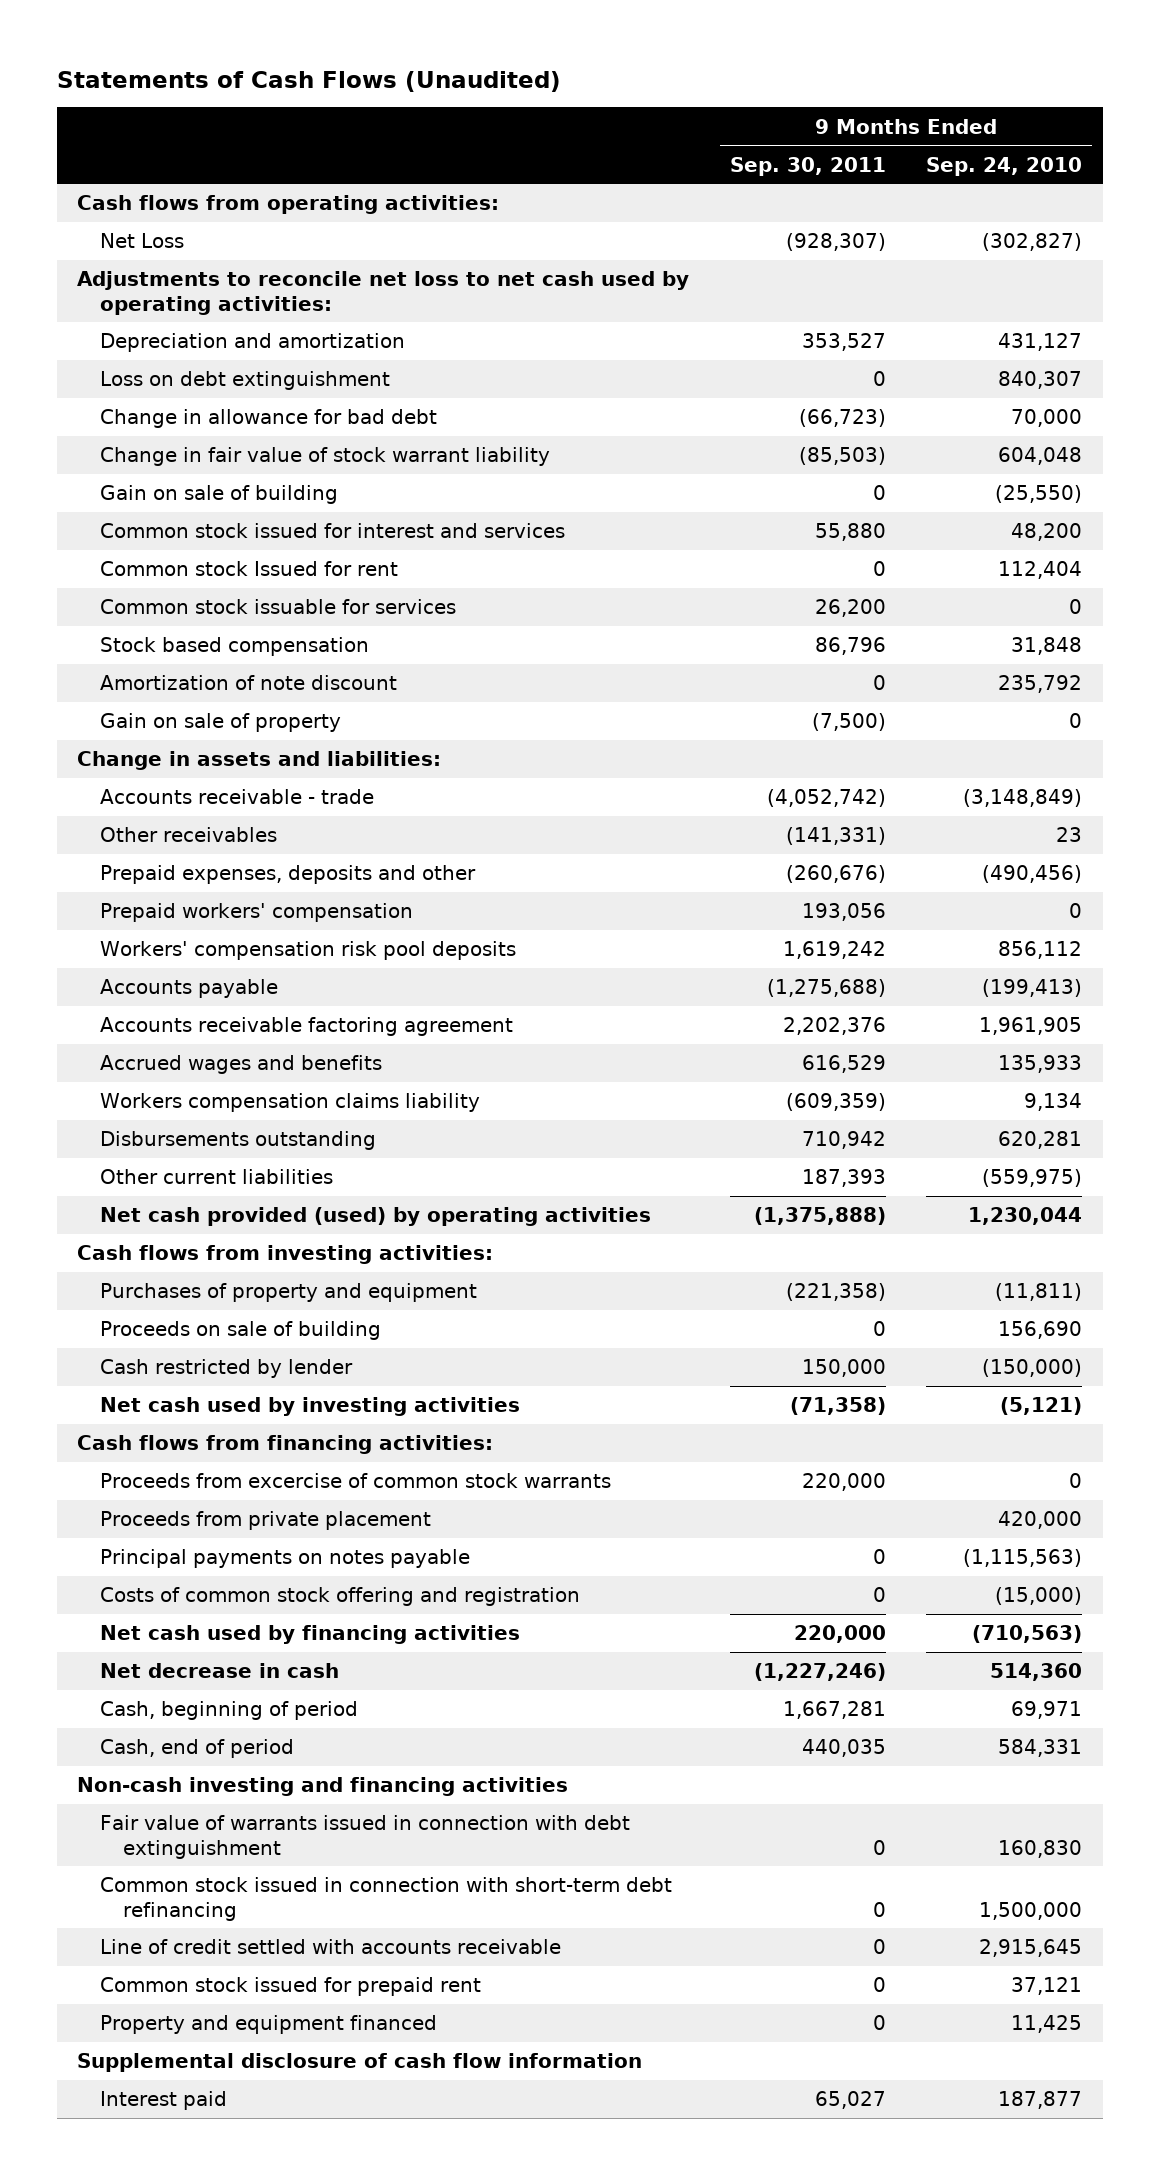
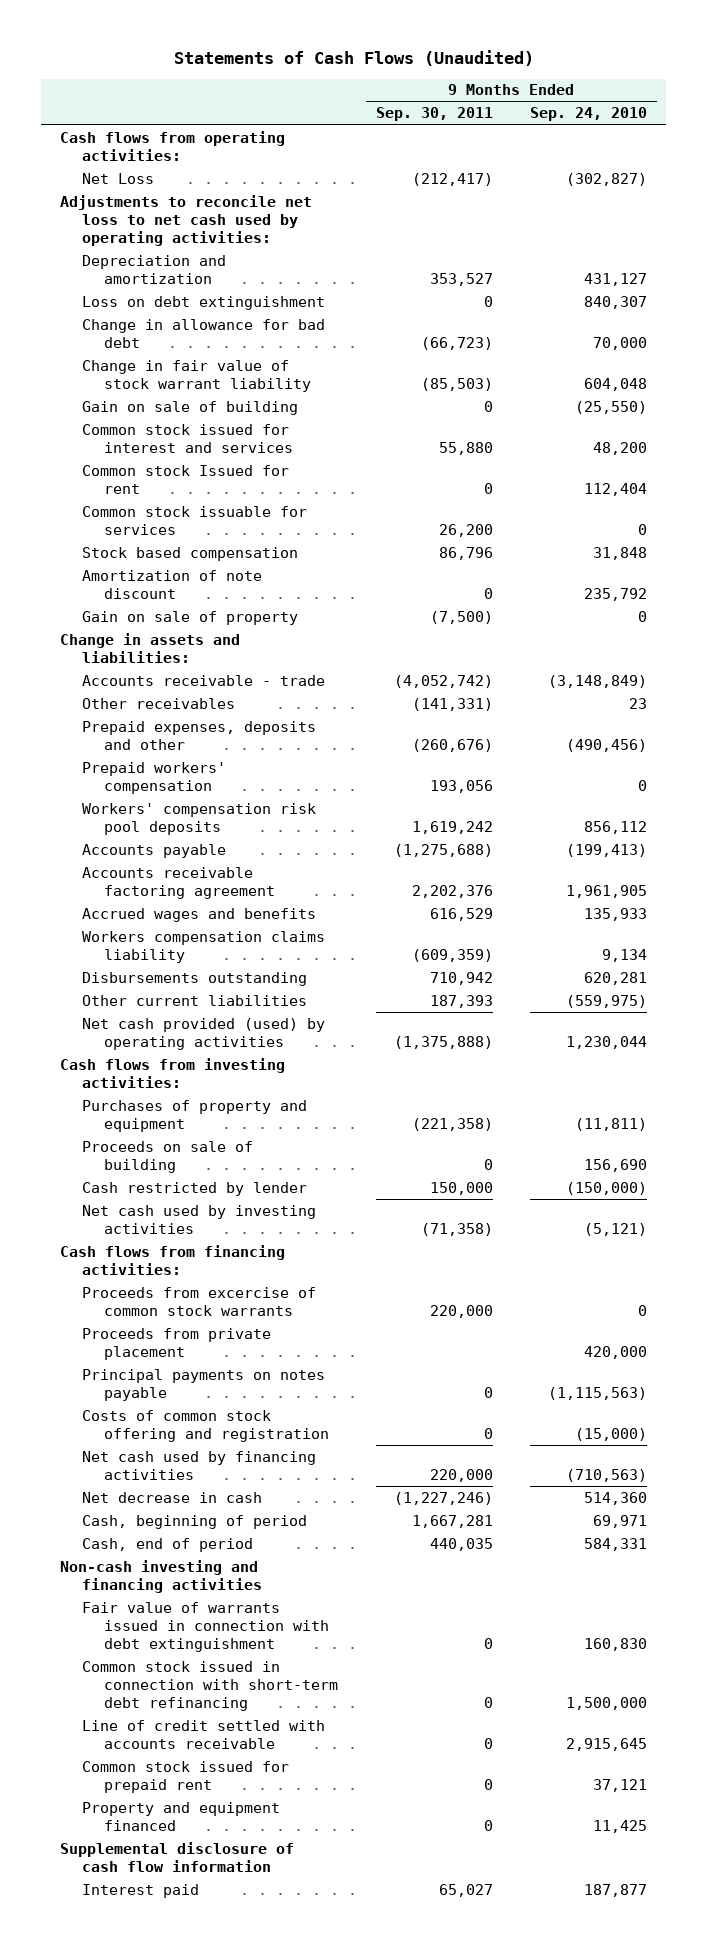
[785,233,886,252] (928,307) -> [411,172,493,186] (212,417)

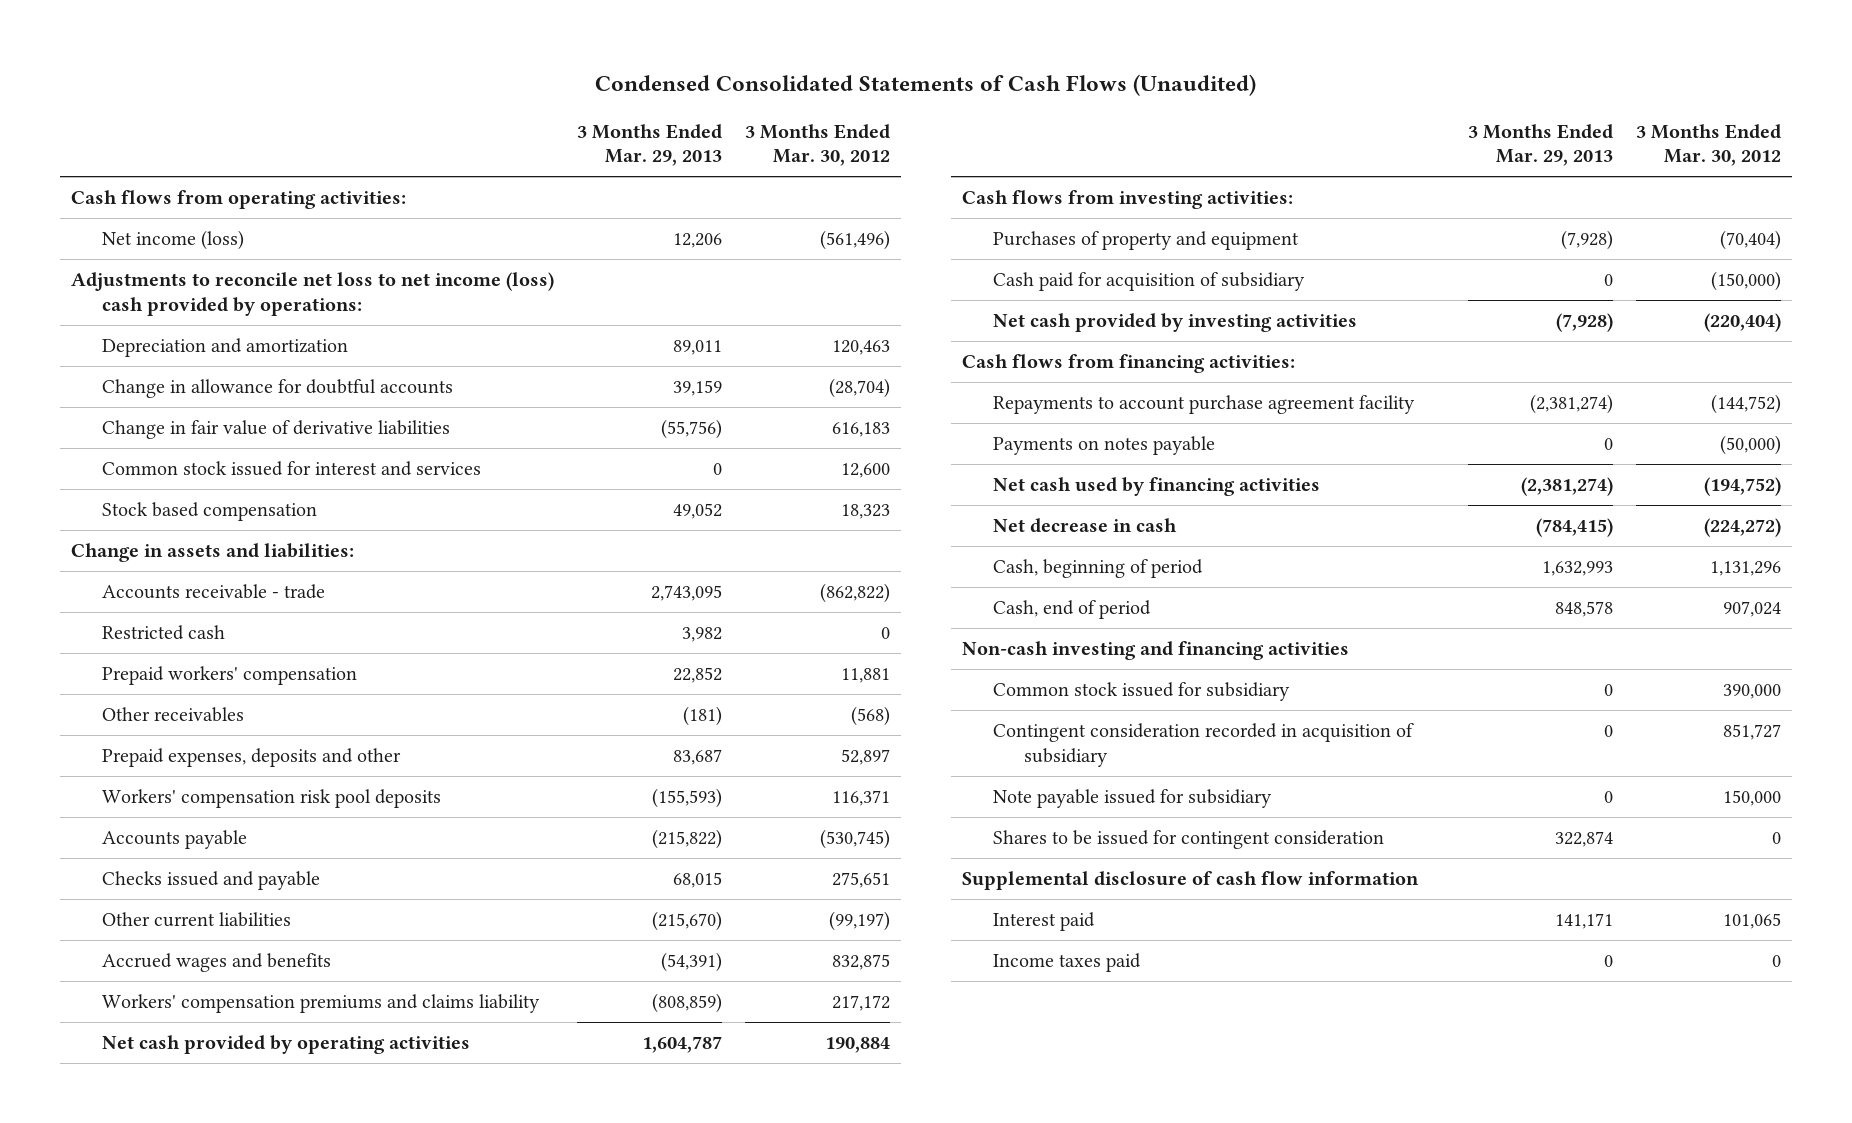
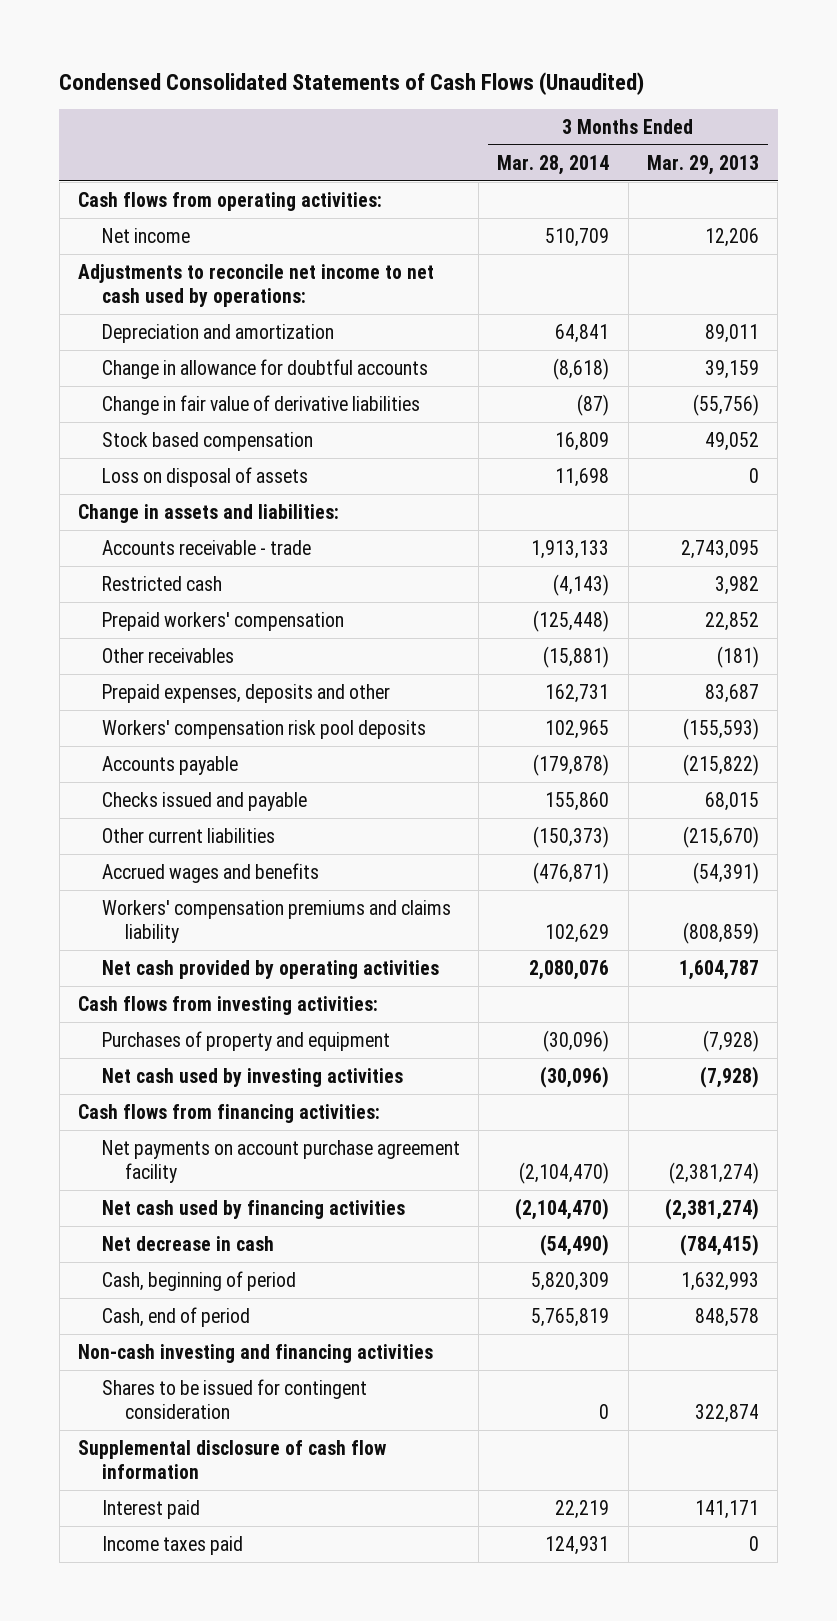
[744,123,890,167] 3 Months Ended Mar. 30, 2012 -> none
none -> [497,154,610,175] Mar. 28, 2014
[102,229,245,250] Net income (loss) -> [101,227,190,243] Net income
[71,271,555,316] Adjustments to reconcile net loss to net income (loss) cash provided by operations: -> [78,263,435,308] Adjustments to reconcile net income to net cash used by operations:
[102,460,482,476] Common stock issued for interest and services -> none
none -> [101,466,308,487] Loss on disposal of assets
[993,271,1306,291] Cash paid for acquisition of subsidiary -> none
[993,312,1358,332] Net cash provided by investing activities -> [101,1067,403,1087] Net cash used by investing activities
[993,435,1216,455] Payments on notes payable -> none
[993,394,1416,414] Repayments to account purchase agreement facility -> [101,1139,460,1184] Net payments on account purchase agreement facility
[993,681,1291,701] Common stock issued for subsidiary -> none
[993,722,1415,767] Contingent consideration recorded in acquisition of subsidiary -> none
[993,788,1273,808] Note payable issued for subsidiary -> none

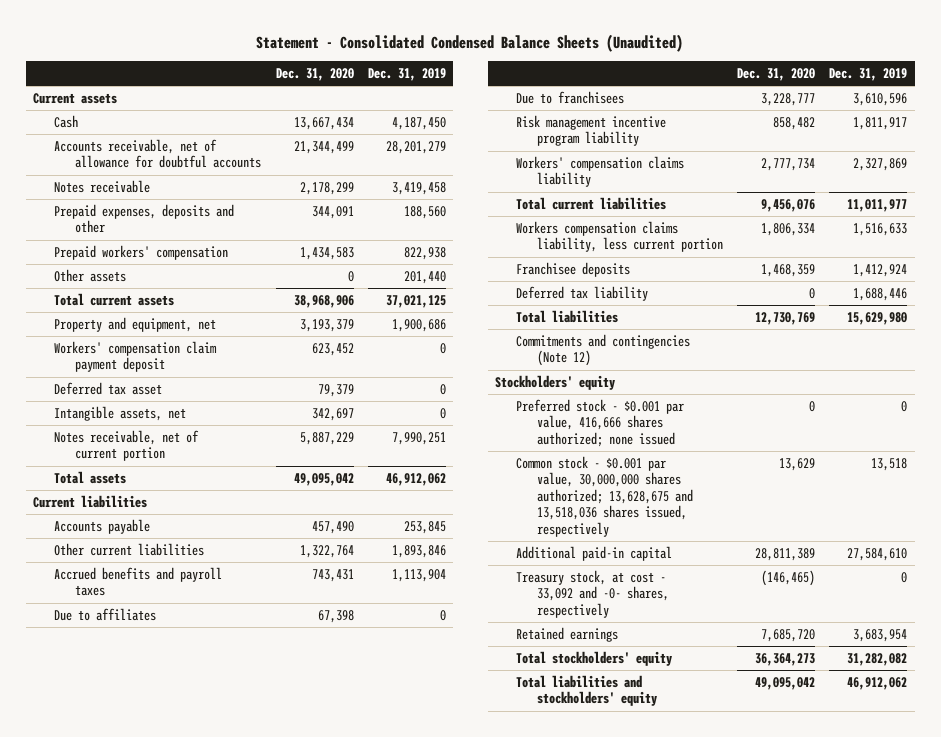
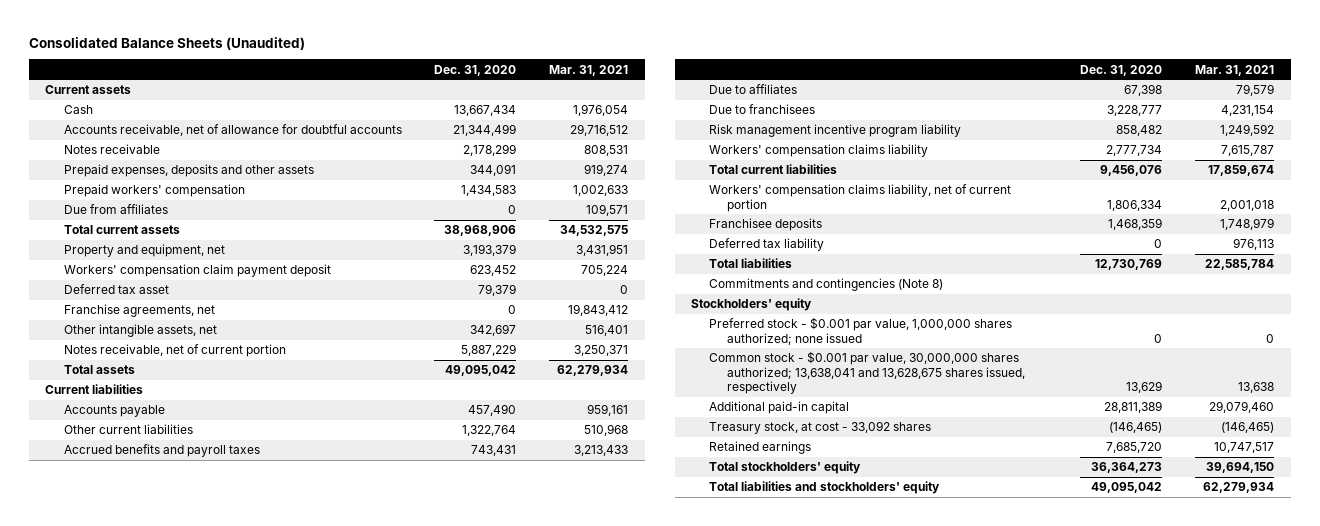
[256,33,684,52] Statement - Consolidated Condensed Balance Sheets (Unaudited) -> [29,36,306,50] Consolidated Balance Sheets (Unaudited)
[367,68,446,82] Dec. 31, 2019 -> none
none -> [549,64,629,76] Mar. 31, 2021
[54,203,235,234] Prepaid expenses, deposits and other -> [63,164,314,178] Prepaid expenses, deposits and other assets
[54,268,127,282] Other assets -> none
none -> [63,204,168,215] Due from affiliates
none -> [63,304,215,318] Franchise agreements, net
[54,405,187,421] Intangible assets, net -> [63,324,217,338] Other intangible assets, net
[515,220,723,253] Workers compensation claims liability, less current portion -> [709,184,1012,212] Workers' compensation claims liability, net of current portion
[515,333,690,367] Commitments and contingencies (Note 12) -> [709,278,944,292] Commitments and contingencies (Note 8)
[515,398,684,447] Preferred stock - $0.001 par value, 416,666 shares authorized; none issued -> [709,317,1013,345] Preferred stock - $0.001 par value, 1,000,000 shares authorized; none issued
[515,455,693,537] Common stock - $0.001 par value, 30,000,000 shares authorized; 13,628,675 and 13,518,036 shares issued, respectively -> [709,351,1026,395] Common stock - $0.001 par value, 30,000,000 shares authorized; 13,638,041 and 13,628,675 shares issued, respectively
[515,569,669,618] Treasury stock, at cost - 33,092 and -0- shares, respectively -> [709,421,932,435] Treasury stock, at cost - 33,092 shares

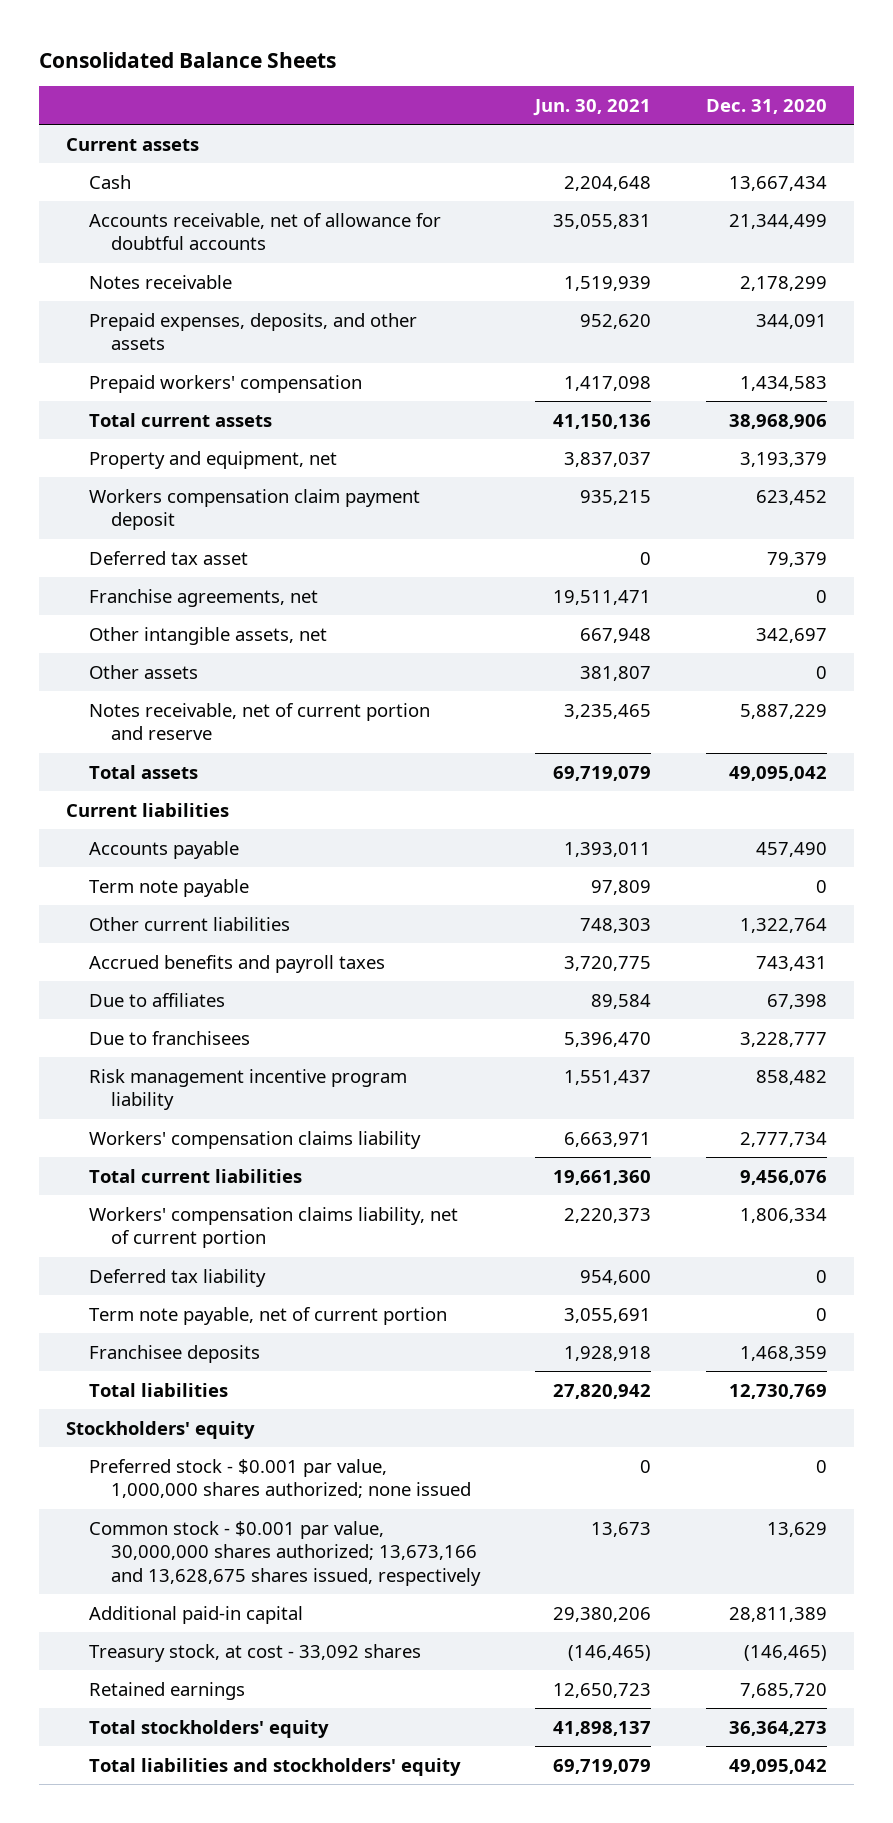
[29,36,306,50] Consolidated Balance Sheets (Unaudited) -> [39,51,337,68] Consolidated Balance Sheets
[549,64,629,76] Mar. 31, 2021 -> none
none -> [533,98,652,116] Jun. 30, 2021
[63,164,314,178] Prepaid expenses, deposits and other assets -> [88,312,417,351] Prepaid expenses, deposits, and other assets
[63,204,168,215] Due from affiliates -> none
[63,264,331,278] Workers' compensation claim payment deposit -> [88,488,420,531] Workers compensation claim payment deposit
none -> [88,664,198,679] Other assets
[63,344,286,358] Notes receivable, net of current portion -> [88,702,430,741] Notes receivable, net of current portion and reserve
none -> [88,878,249,897] Term note payable
none -> [88,1306,447,1325] Term note payable, net of current portion
[709,218,823,232] Franchisee deposits -> [88,1344,260,1363] Franchisee deposits
[709,278,944,292] Commitments and contingencies (Note 8) -> none
[709,351,1026,395] Common stock - $0.001 par value, 30,000,000 shares authorized; 13,638,041 and 13,628,675 shares issued, respectively -> [88,1520,482,1586] Common stock - $0.001 par value, 30,000,000 shares authorized; 13,673,166 and 13,628,675 shares issued, respectively

